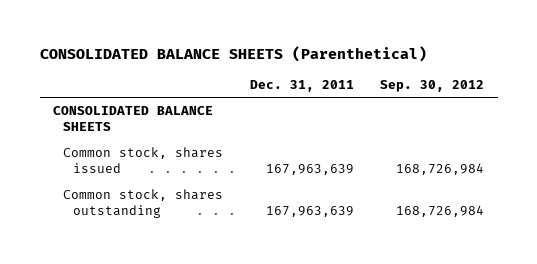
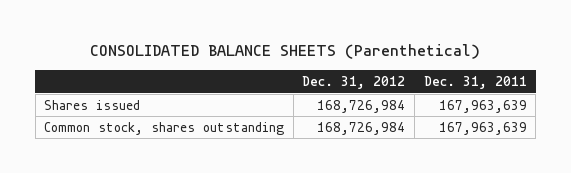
[380,80,485,93] Sep. 30, 2012 -> none
none -> [302,76,406,90] Dec. 31, 2012
[52,106,213,132] CONSOLIDATED BALANCE SHEETS -> none
[62,147,223,174] Common stock, shares issued -> [44,99,141,110] Shares issued

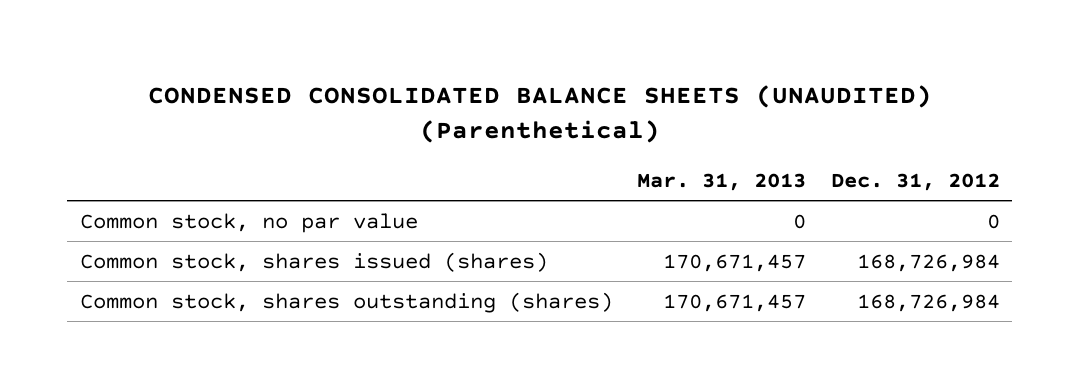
[90,44,481,60] CONSOLIDATED BALANCE SHEETS (Parenthetical) -> [147,84,932,143] CONDENSED CONSOLIDATED BALANCE SHEETS (UNAUDITED) (Parenthetical)
[423,76,527,90] Dec. 31, 2011 -> none
none -> [637,172,807,191] Mar. 31, 2013
none -> [79,212,418,233] Common stock, no par value
[44,99,141,110] Shares issued -> [79,251,548,272] Common stock, shares issued (shares)
[44,121,285,135] Common stock, shares outstanding -> [79,291,613,313] Common stock, shares outstanding (shares)

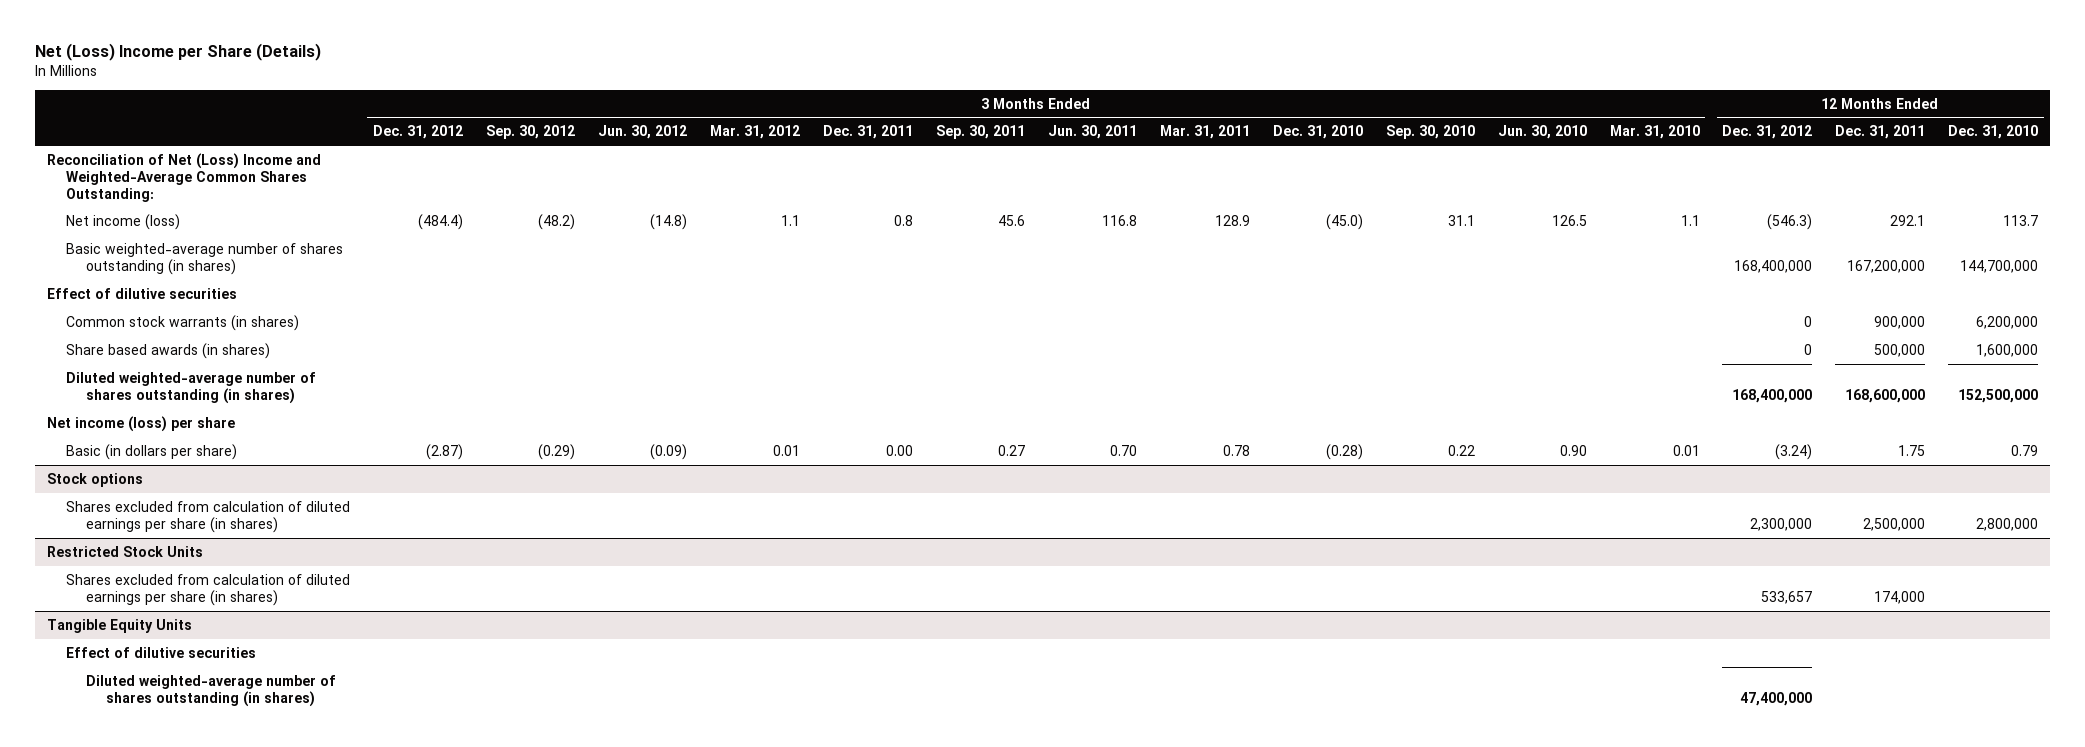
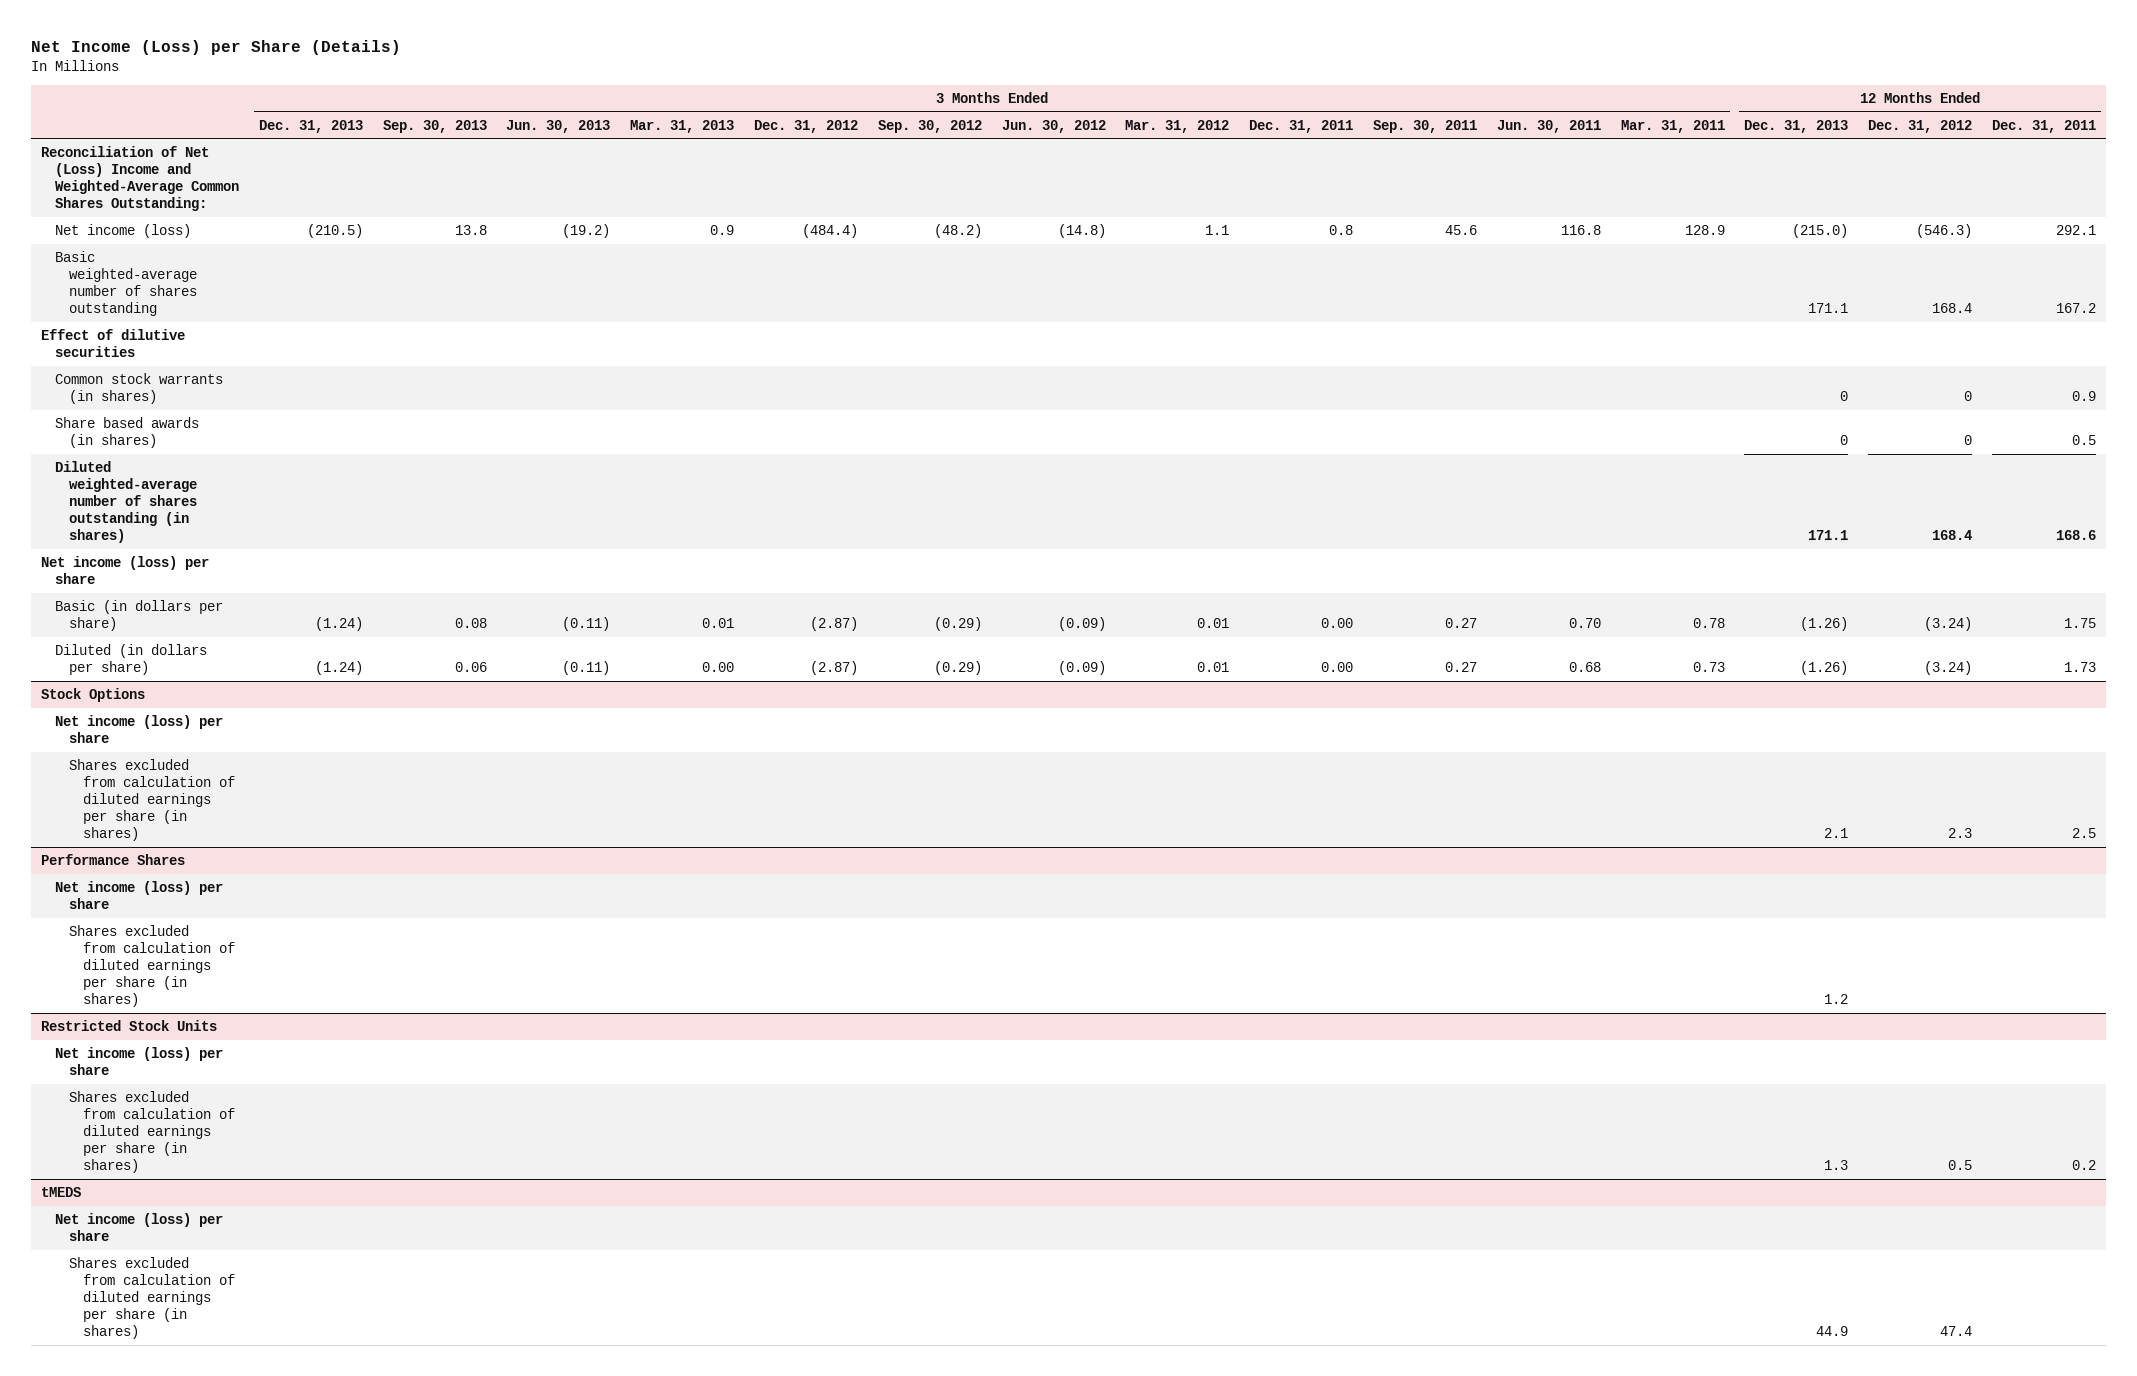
[35,42,322,61] Net (Loss) Income per Share (Details) -> [30,40,401,56] Net Income (Loss) per Share (Details)
[1272,125,1363,140] Dec. 31, 2010 -> none
[1385,125,1475,140] Sep. 30, 2010 -> none
[1497,125,1587,140] Jun. 30, 2010 -> none
[1609,125,1700,140] Mar. 31, 2010 -> none
[1948,125,2039,140] Dec. 31, 2010 -> none
none -> [258,119,363,133] Dec. 31, 2013
none -> [382,119,487,133] Sep. 30, 2013
none -> [506,119,611,133] Jun. 30, 2013
none -> [630,119,735,133] Mar. 31, 2013
none -> [1744,119,1849,133] Dec. 31, 2013
[66,242,344,275] Basic weighted-average number of shares outstanding (in shares) -> [55,250,198,317] Basic weighted-average number of shares outstanding
[1734,259,1813,273] 168,400,000 -> [1932,303,1973,314] 168.4
[1847,259,1926,273] 167,200,000 -> [2056,303,2097,314] 167.2
[1874,315,1926,329] 900,000 -> [2072,391,2097,402] 0.9
[1874,343,1926,357] 500,000 -> [2072,435,2097,446] 0.5
[1732,388,1813,403] 168,400,000 -> [1932,530,1973,541] 168.4
[1845,388,1926,403] 168,600,000 -> [2056,530,2097,541] 168.6
none -> [55,643,208,676] Diluted (in dollars per share)
[46,472,143,487] Stock options -> [40,687,145,702] Stock Options
none -> [55,714,224,744] Net income (loss) per share
[1750,517,1813,531] 2,300,000 -> [1948,828,1973,839] 2.3
[1863,517,1926,531] 2,500,000 -> [2072,828,2097,839] 2.5
none -> [40,853,185,865] Performance Shares
none -> [55,880,224,910] Net income (loss) per share
none -> [69,924,236,1008] Shares excluded from calculation of diluted earnings per share (in shares)
[46,618,192,633] Tangible Equity Units -> none
[66,646,257,658] Effect of dilutive securities -> none
[86,674,337,707] Diluted weighted-average number of shares outstanding (in shares) -> none
none -> [55,1046,224,1076] Net income (loss) per share
[1761,590,1813,604] 533,657 -> [1948,1160,1973,1171] 0.5
[1874,590,1926,604] 174,000 -> [2072,1160,2097,1171] 0.2
none -> [40,1186,81,1197] tMEDS
none -> [55,1212,224,1242] Net income (loss) per share
none -> [69,1256,236,1340] Shares excluded from calculation of diluted earnings per share (in shares)

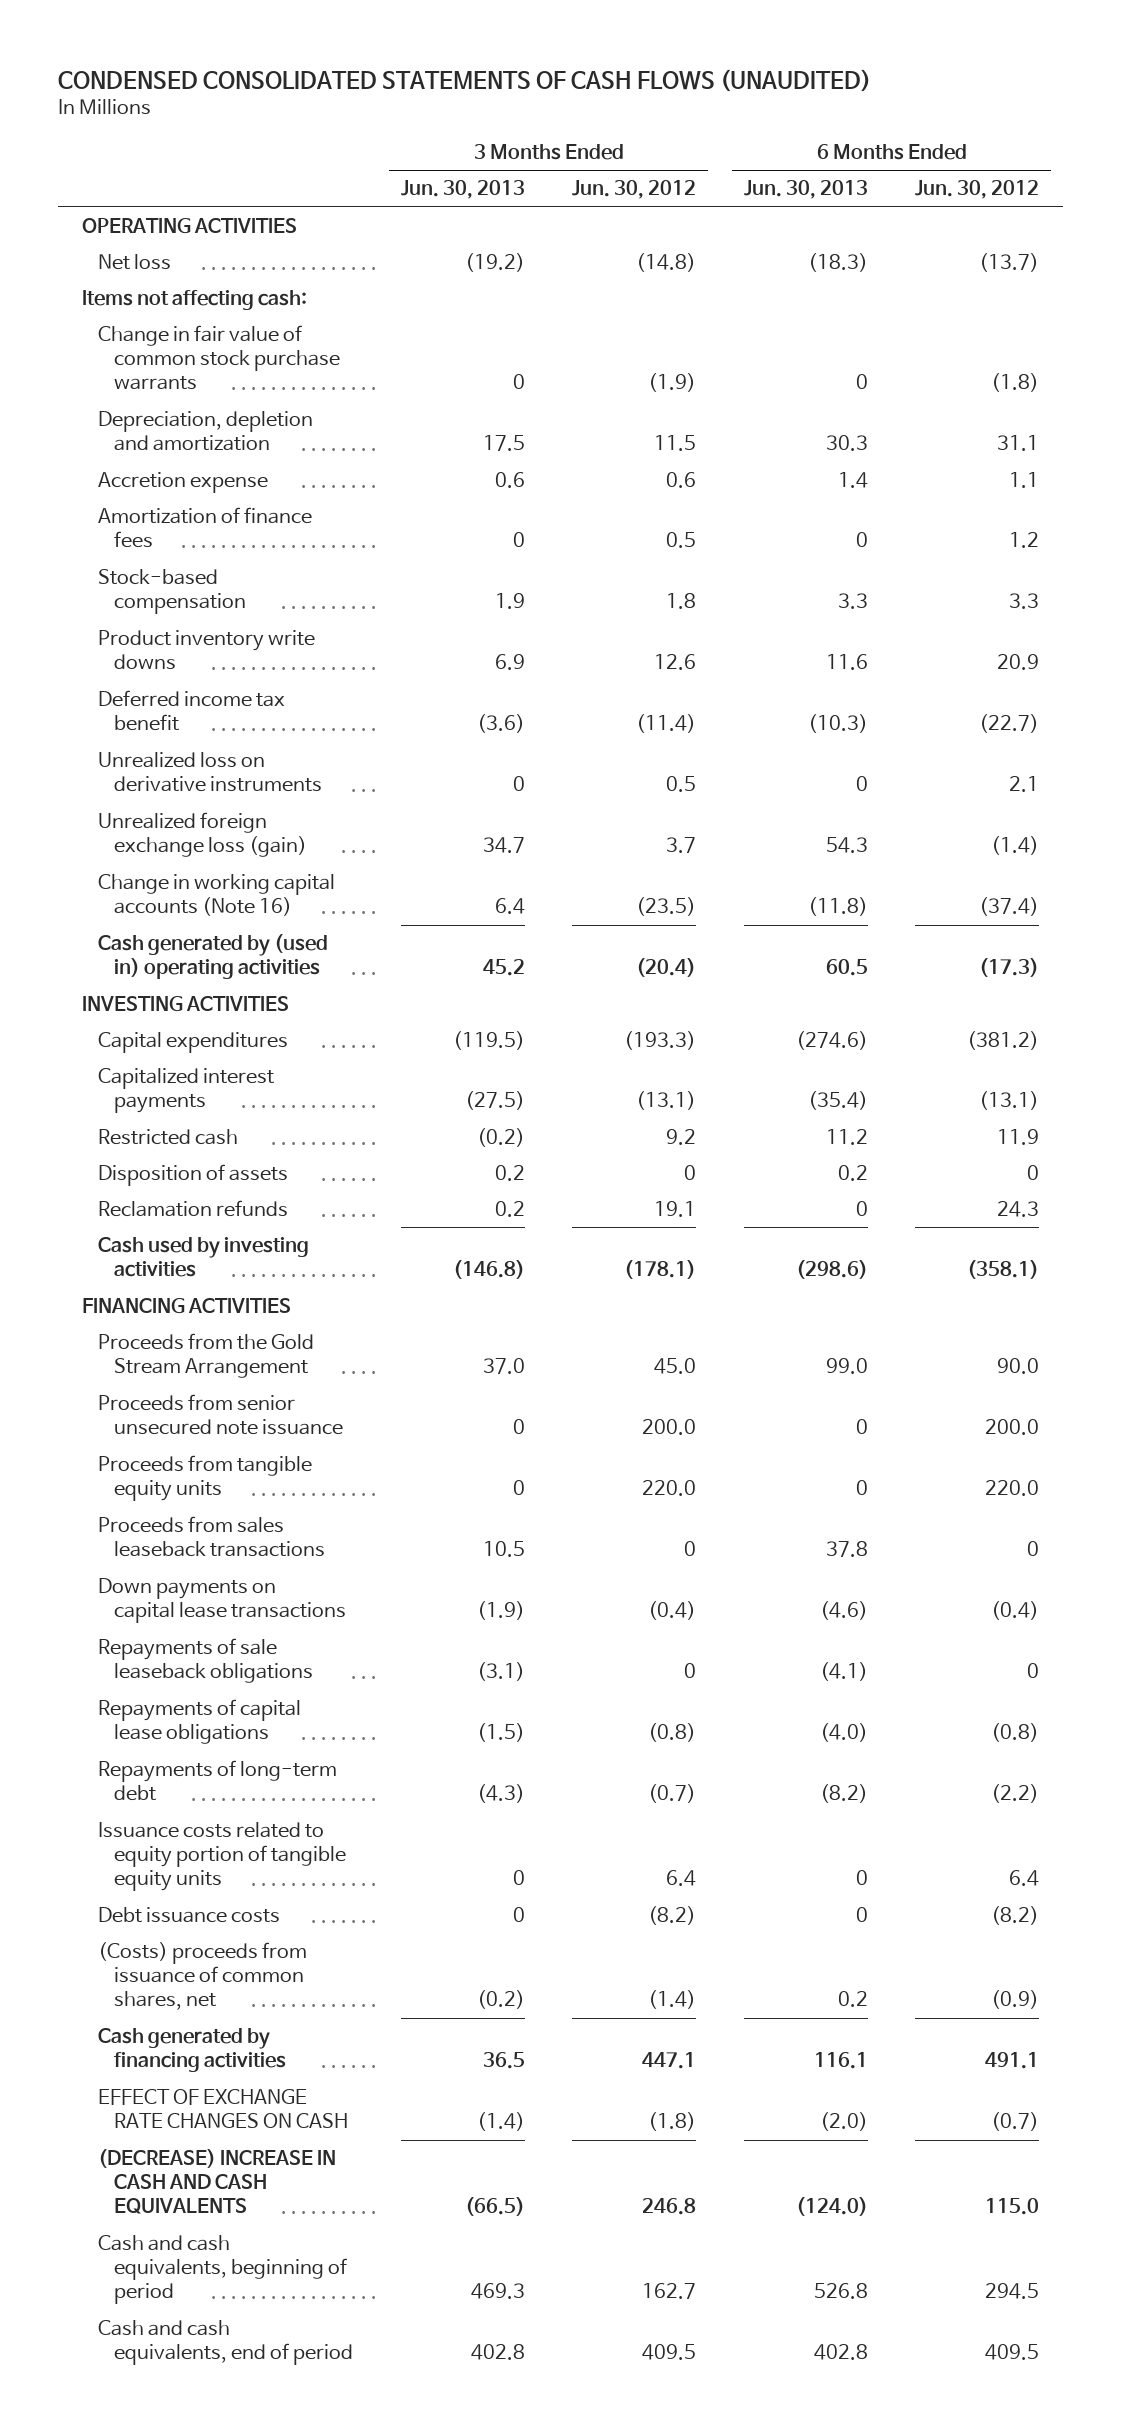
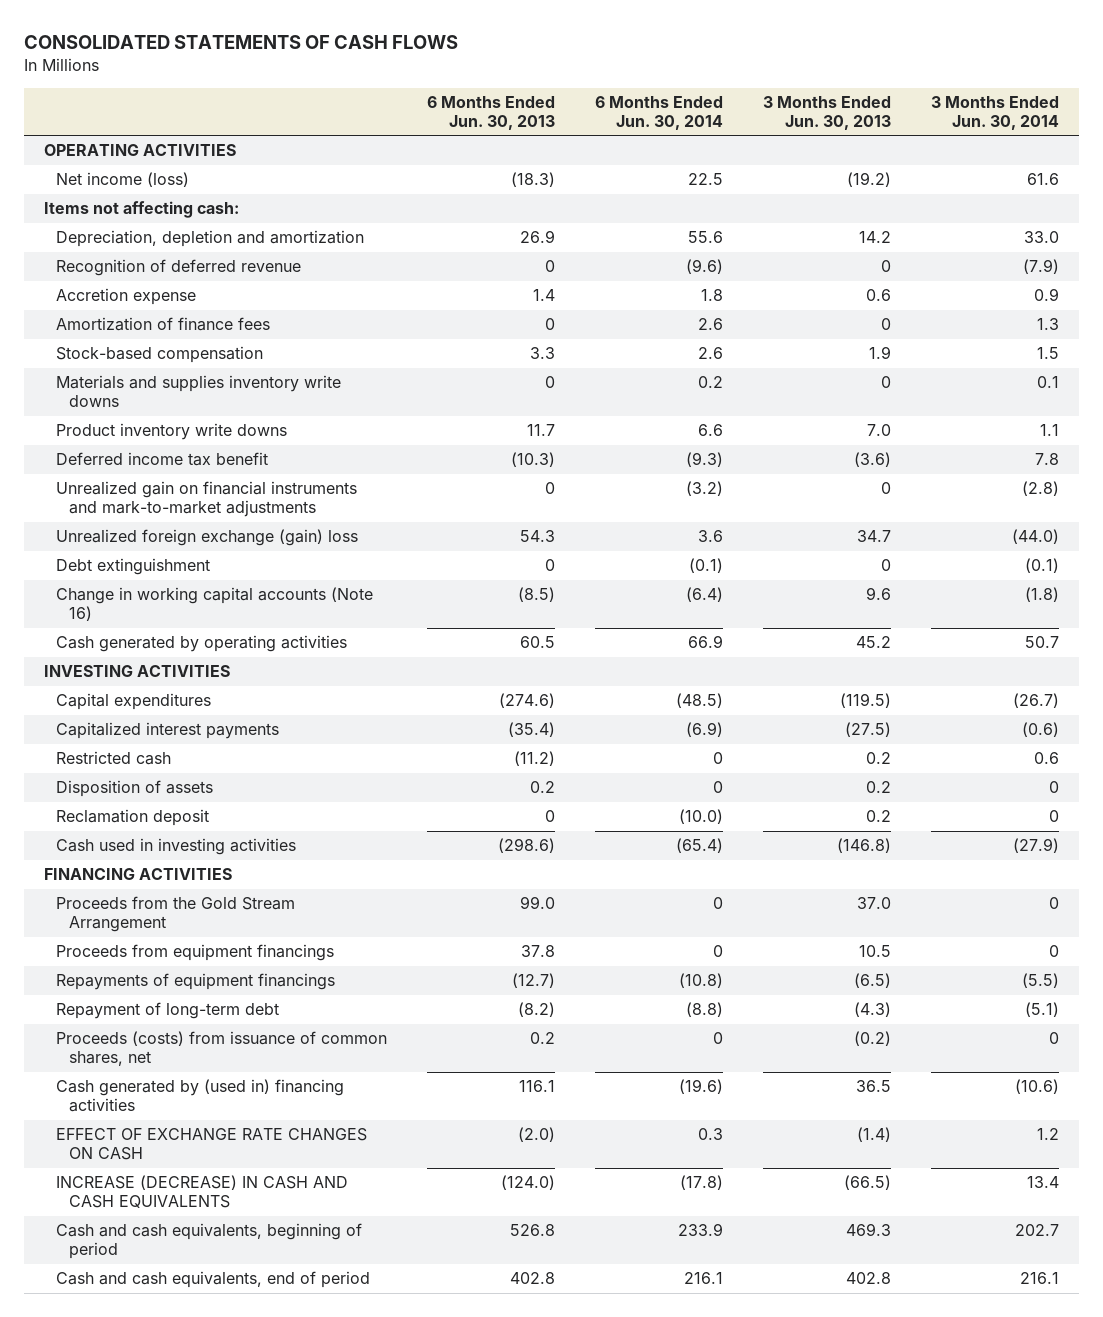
[57,69,871,93] CONDENSED CONSOLIDATED STATEMENTS OF CASH FLOWS (UNAUDITED) -> [24,35,459,50] CONSOLIDATED STATEMENTS OF CASH FLOWS
[572,180,697,200] Jun. 30, 2012 -> none
[915,180,1040,200] Jun. 30, 2012 -> none
none -> [595,95,724,130] 6 Months Ended Jun. 30, 2014
none -> [930,95,1059,130] 3 Months Ended Jun. 30, 2014
[97,254,171,271] Net loss -> [56,172,190,188] Net income (loss)
[97,325,341,391] Change in fair value of common stock purchase warrants -> none
[482,435,525,452] 17.5 -> [858,231,891,244] 14.2
[825,435,868,452] 30.3 -> [520,230,556,244] 26.9
none -> [56,259,302,277] Recognition of deferred revenue
none -> [56,375,342,408] Materials and supplies inventory write downs
[494,654,525,671] 6.9 -> [866,424,891,437] 7.0
[825,654,868,671] 11.6 -> [527,424,556,437] 11.7
[97,752,323,793] Unrealized loss on derivative instruments -> [56,481,358,518] Unrealized gain on financial instruments and mark-to-market adjustments
[97,812,308,858] Unrealized foreign exchange loss (gain) -> [56,529,359,547] Unrealized foreign exchange (gain) loss
none -> [56,558,211,576] Debt extinguishment
[494,898,525,915] 6.4 -> [865,587,891,601] 9.6
[807,897,868,917] (11.8) -> [518,587,556,603] (8.5)
[97,934,328,980] Cash generated by (used in) operating activities -> [56,635,348,653] Cash generated by operating activities
[476,1128,525,1148] (0.2) -> [865,752,891,765] 0.2
[825,1129,868,1146] 11.2 -> [514,751,556,767] (11.2)
[97,1200,288,1218] Reclamation refunds -> [56,809,210,827] Reclamation deposit
[97,1237,309,1278] Cash used by investing activities -> [56,838,297,856] Cash used in investing activities
[97,1394,344,1436] Proceeds from senior unsecured note issuance -> none
[97,1455,312,1502] Proceeds from tangible equity units -> none
[97,1578,347,1624] Down payments on capital lease transactions -> none
[97,1638,314,1684] Repayments of sale leaseback obligations -> none
[97,1822,347,1892] Issuance costs related to equity portion of tangible equity units -> none
[97,1907,280,1924] Debt issuance costs -> none
[97,1516,326,1558] Proceeds from sales leaseback transactions -> [56,944,335,962] Proceeds from equipment financings
[97,1699,301,1745] Repayments of capital lease obligations -> [56,973,336,991] Repayments of equipment financings
[476,1723,525,1743] (1.5) -> [853,973,891,989] (6.5)
[819,1723,868,1743] (4.0) -> [512,973,556,989] (12.7)
[97,1760,337,1802] Repayments of long-term debt -> [56,1002,280,1020] Repayment of long-term debt
[97,1942,307,2011] (Costs) proceeds from issuance of common shares, net -> [56,1031,388,1067] Proceeds (costs) from issuance of common shares, net
[97,2028,287,2073] Cash generated by financing activities -> [56,1079,345,1113] Cash generated by (used in) financing activities
[97,2149,336,2215] (DECREASE) INCREASE IN CASH AND CASH EQUIVALENTS -> [56,1175,349,1209] INCREASE (DECREASE) IN CASH AND CASH EQUIVALENTS

